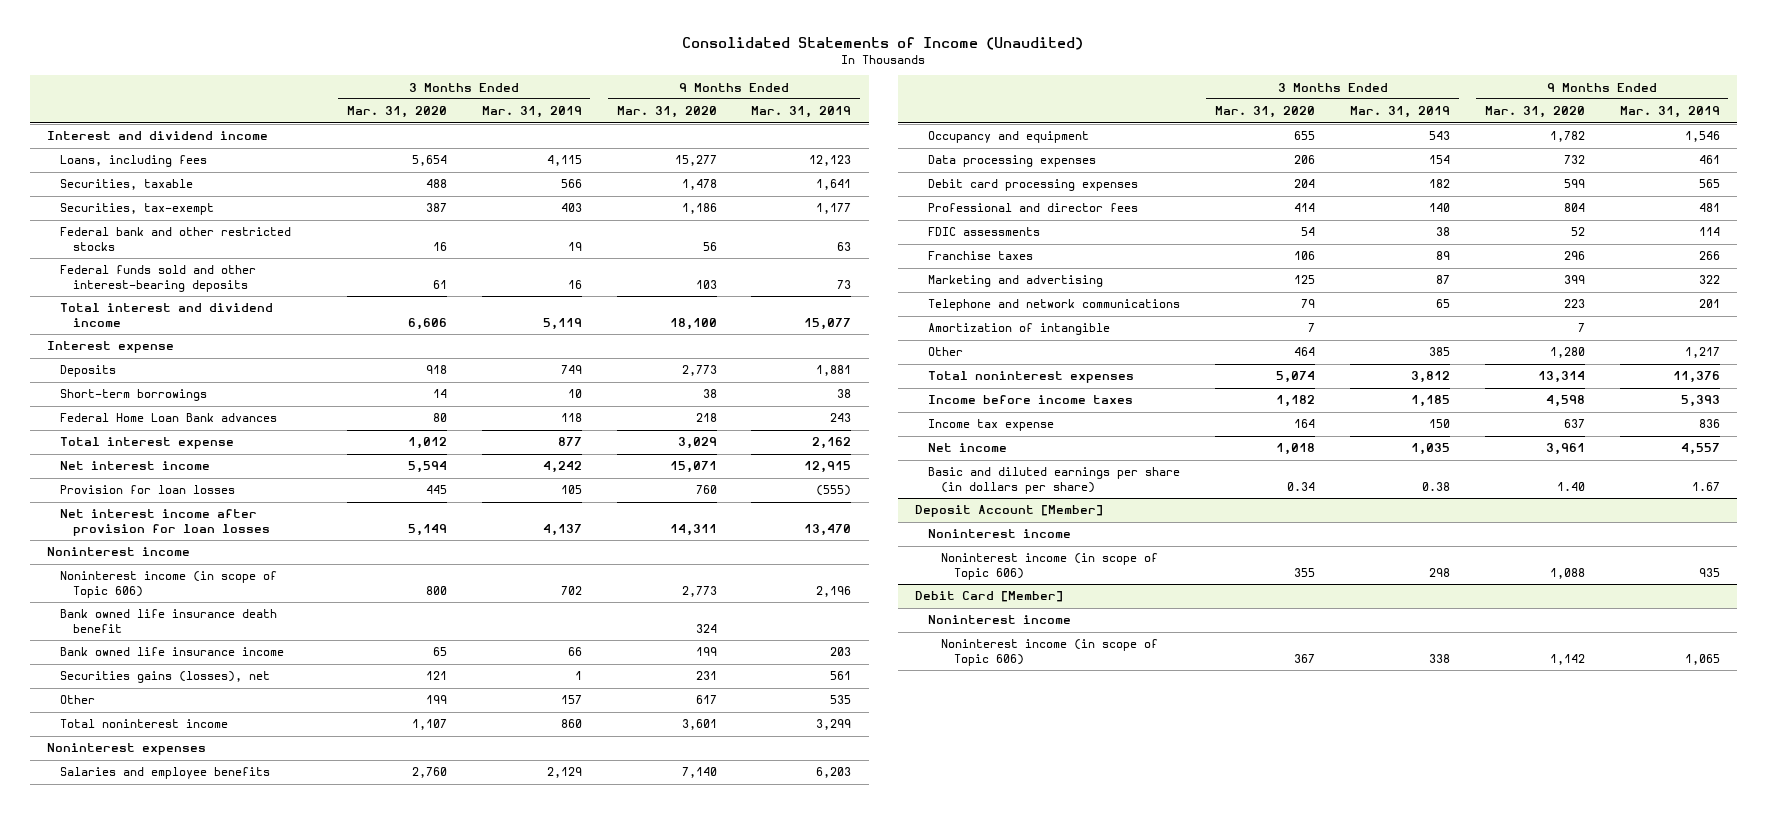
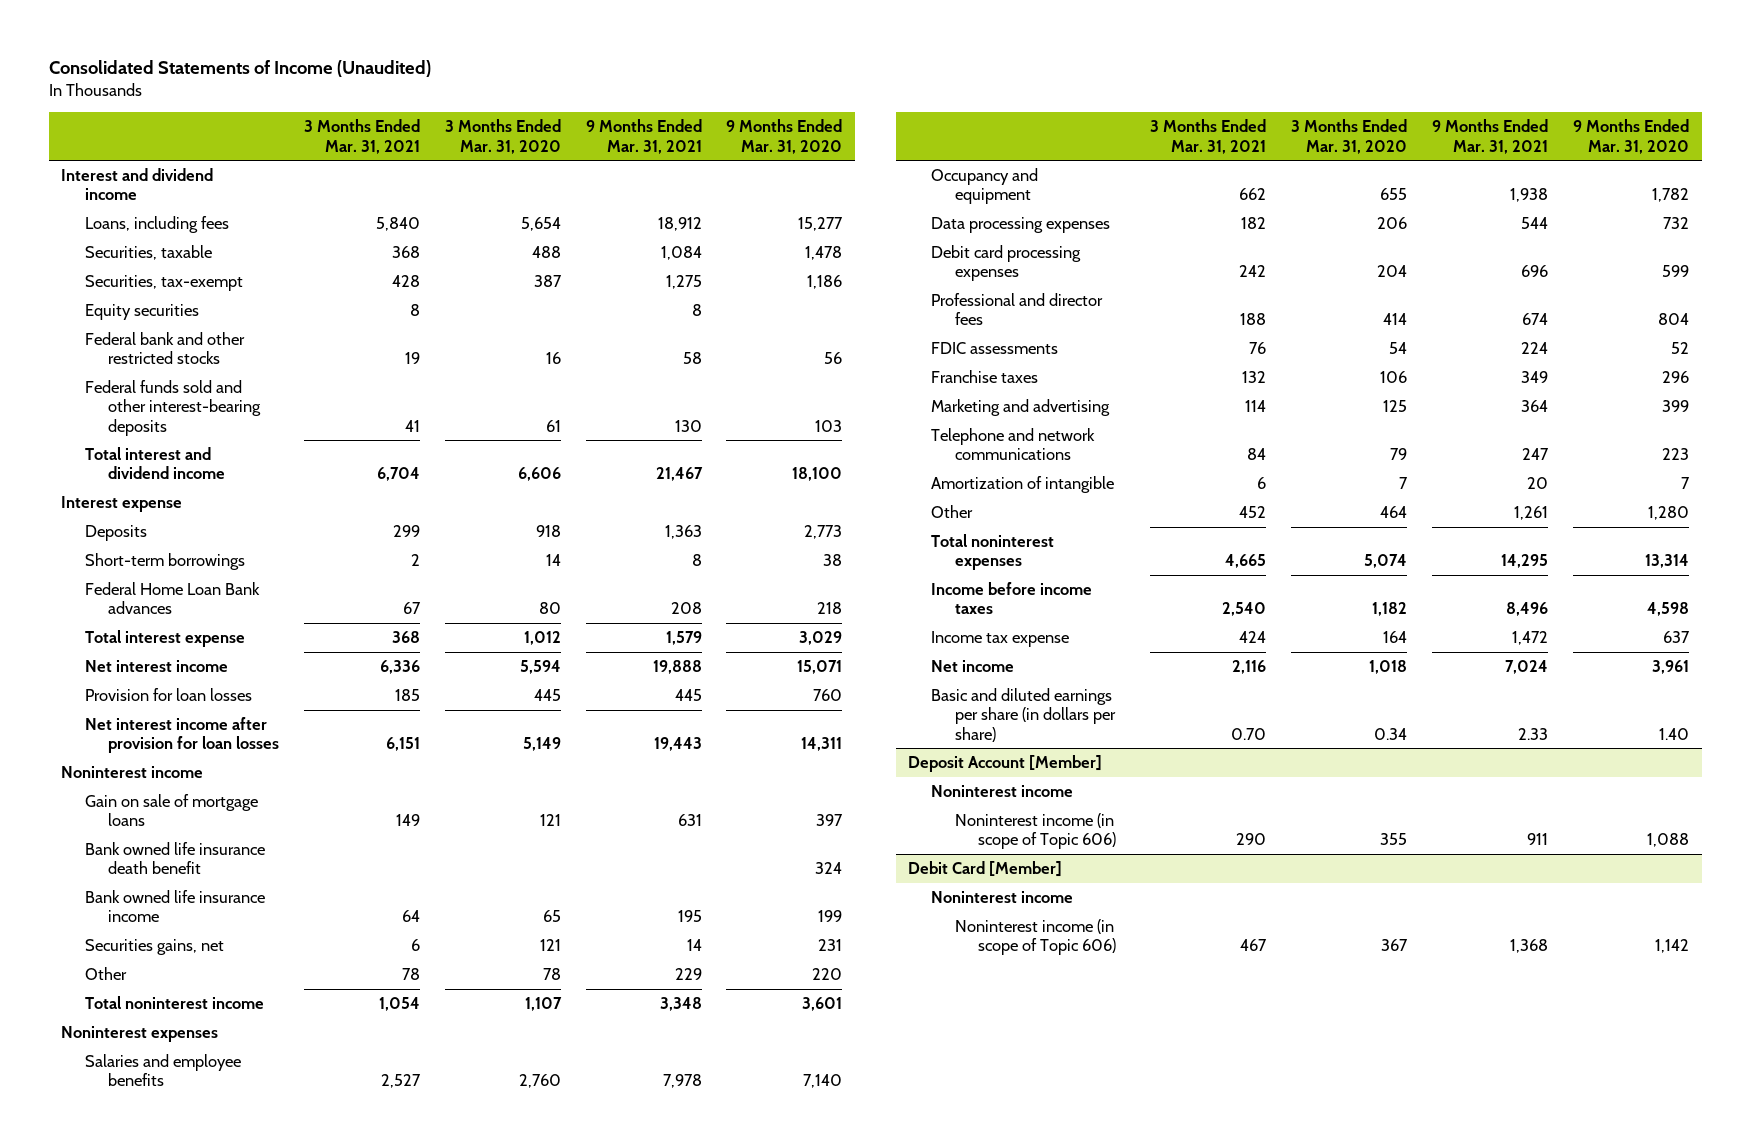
[481,106,582,119] Mar. 31, 2019 -> none
[751,106,852,119] Mar. 31, 2019 -> none
none -> [303,119,420,154] 3 Months Ended Mar. 31, 2021
none -> [585,119,702,154] 9 Months Ended Mar. 31, 2021
none -> [84,304,199,321] Equity securities
[60,571,278,599] Noninterest income (in scope of Topic 606) -> none
none -> [84,794,258,827] Gain on sale of mortgage loans
[60,671,271,684] Securities gains (losses), net -> [84,939,224,956] Securities gains, net
[425,695,447,705] 199 -> [542,968,561,981] 78
[695,695,717,705] 617 -> [812,968,843,981] 220

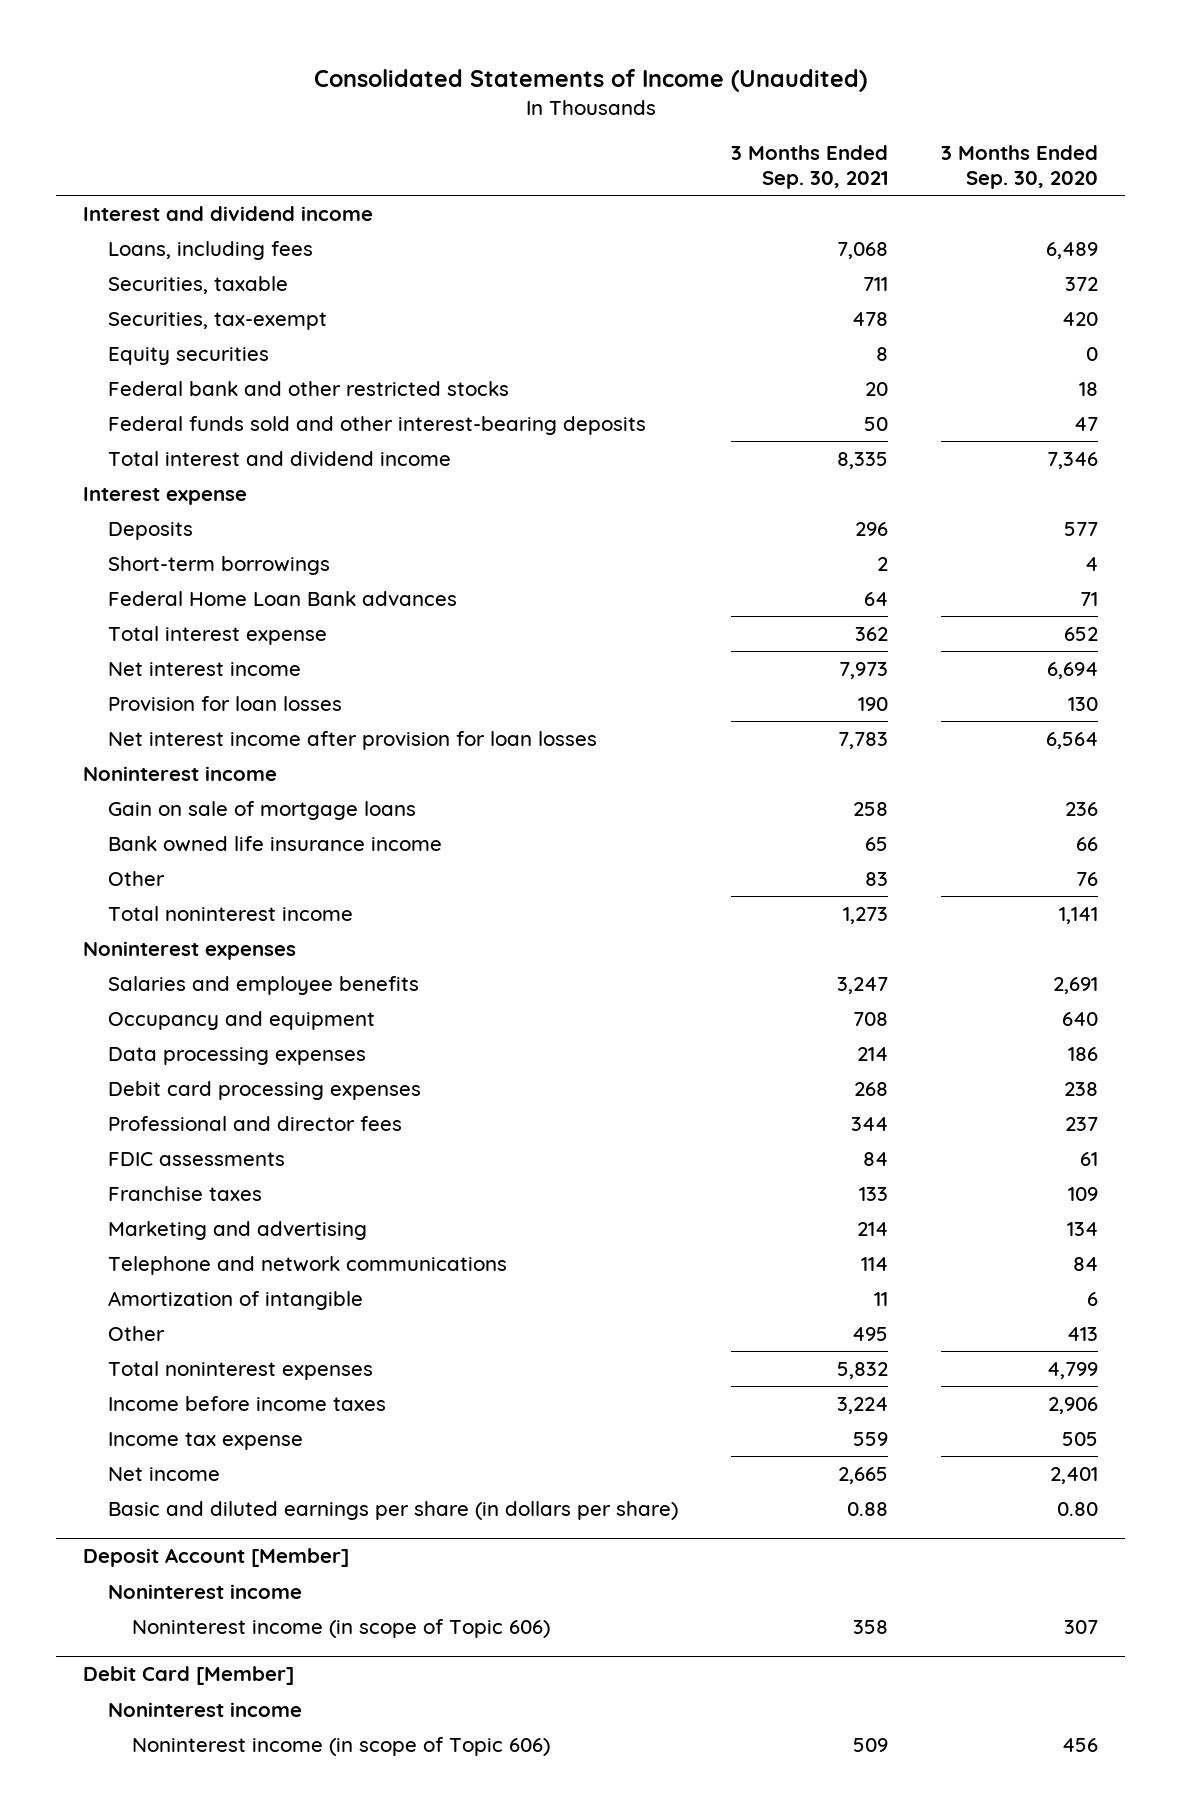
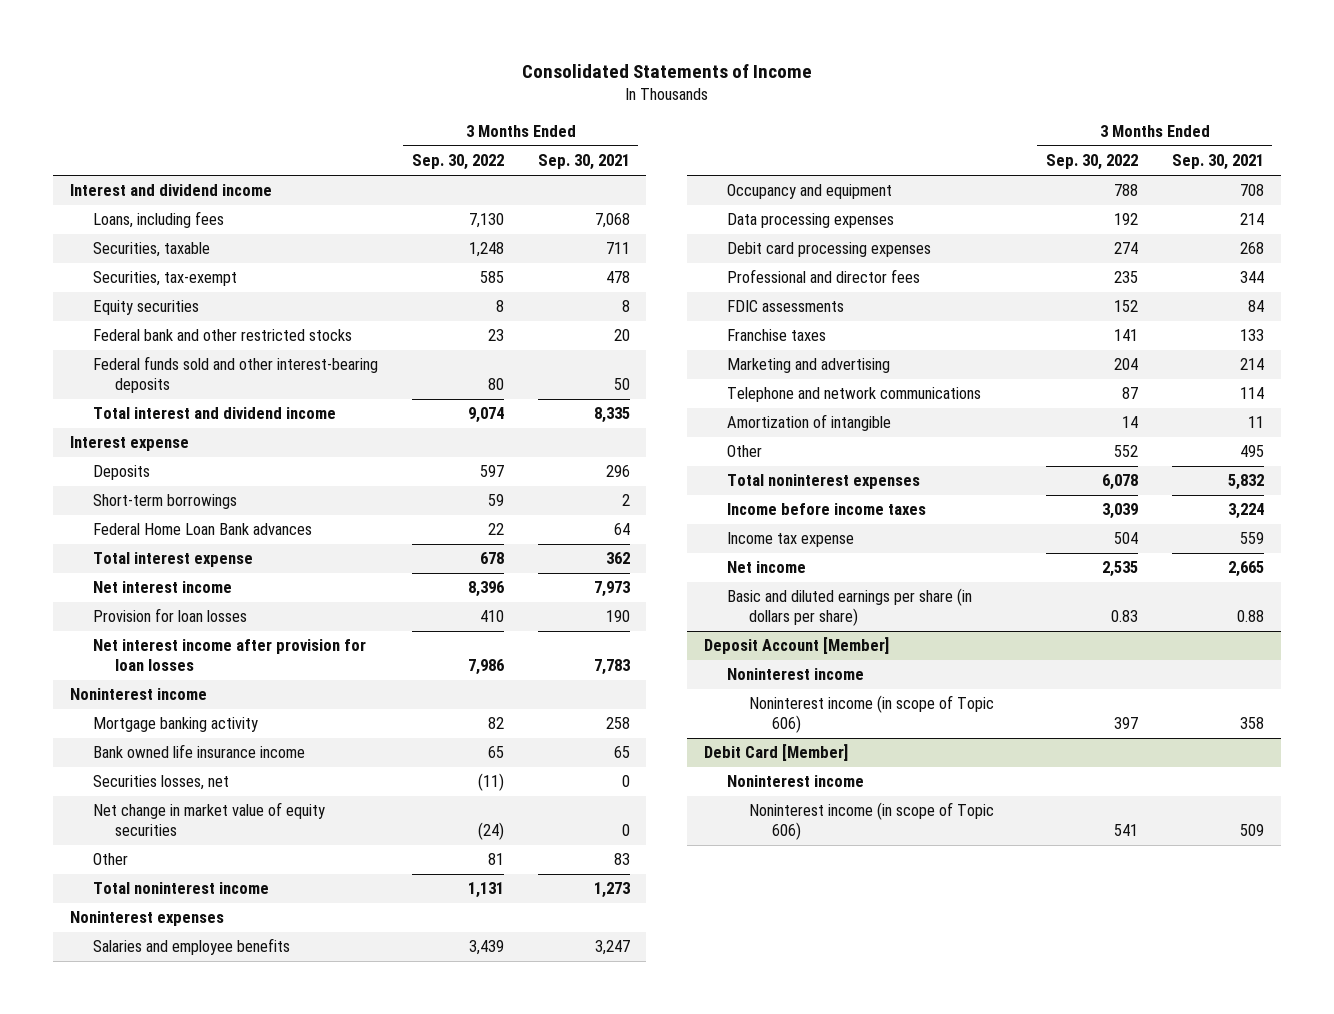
[313,69,867,93] Consolidated Statements of Income (Unaudited) -> [521,64,812,79] Consolidated Statements of Income
[941,144,1099,190] 3 Months Ended Sep. 30, 2020 -> none
none -> [411,154,504,171] Sep. 30, 2022
[107,800,416,820] Gain on sale of mortgage loans -> [92,717,258,733] Mortgage banking activity
none -> [92,775,229,791] Securities losses, net
none -> [92,802,325,836] Net change in market value of equity securities

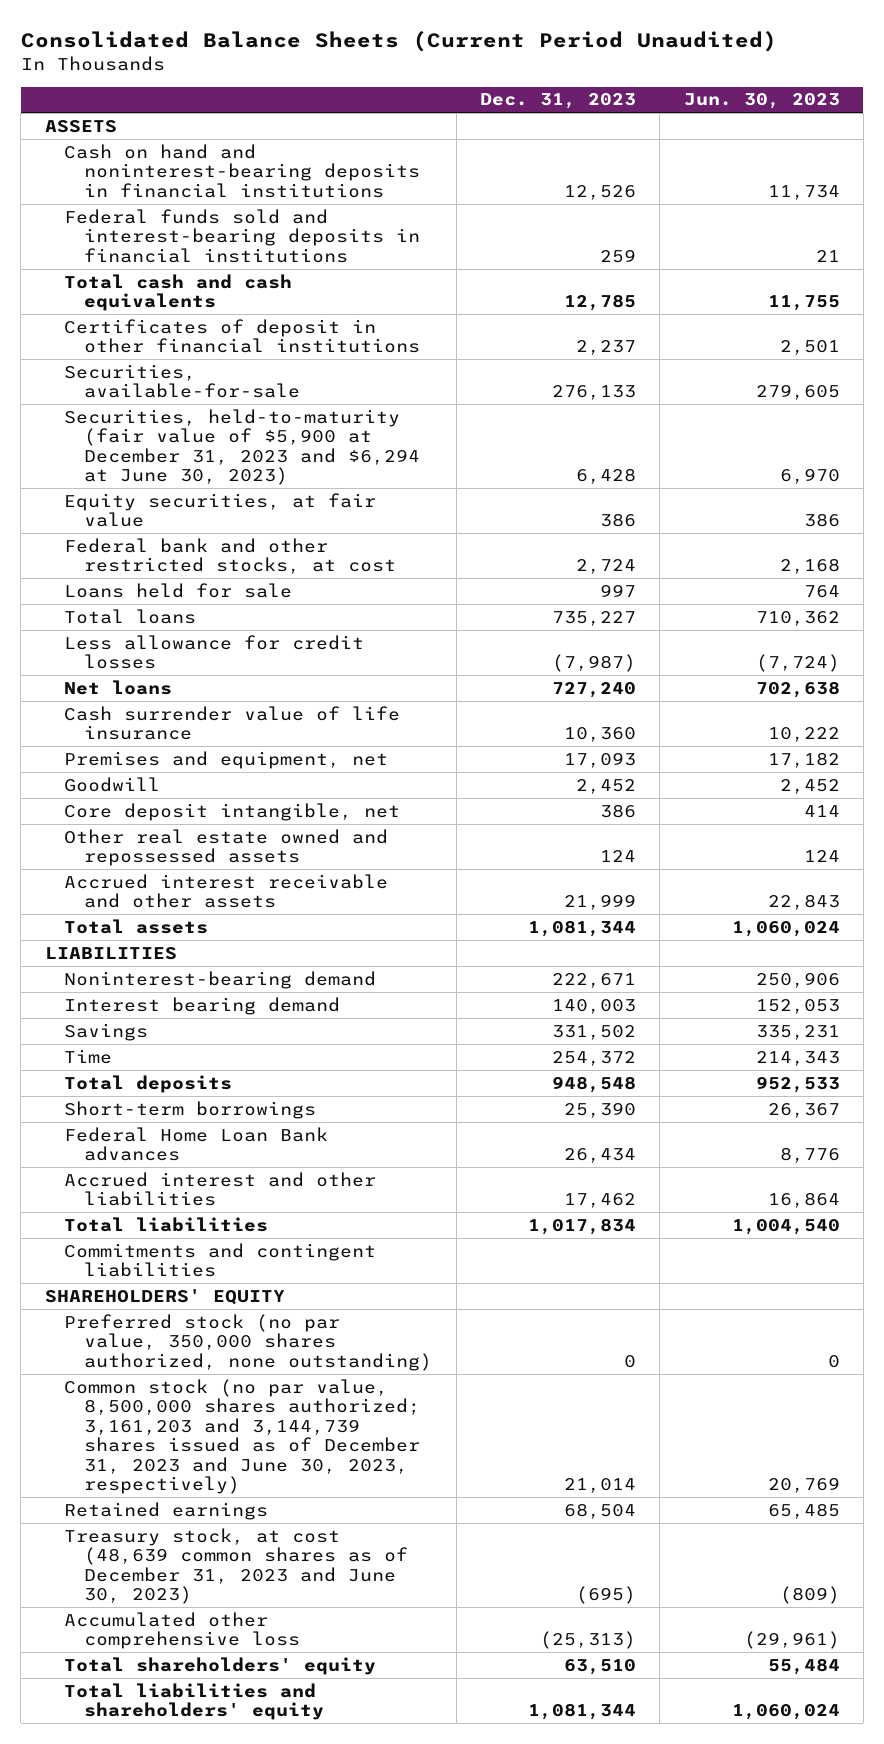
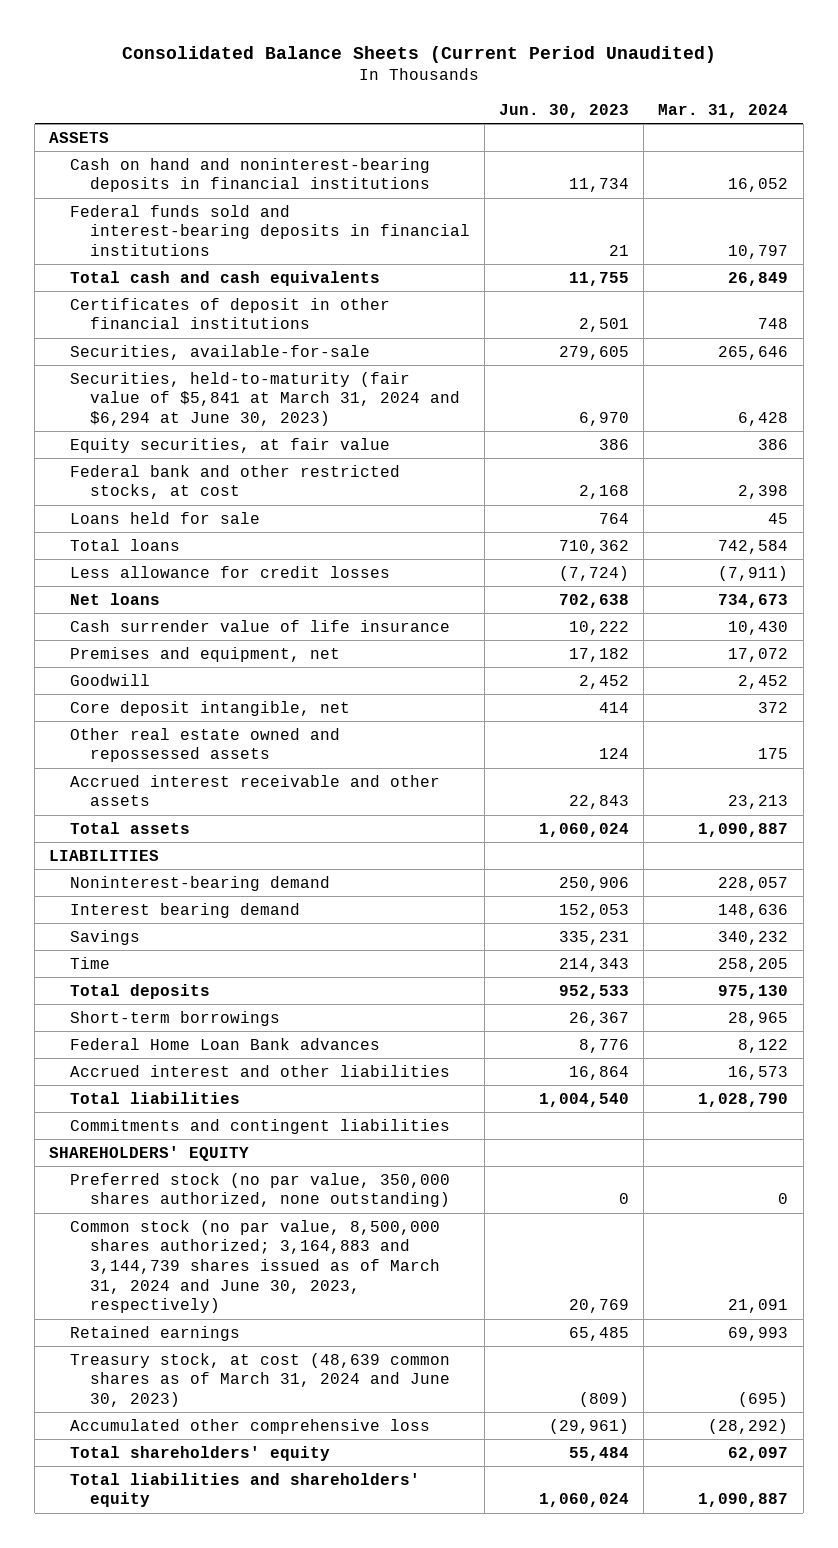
[479,93,636,110] Dec. 31, 2023 -> none
none -> [658,103,789,118] Mar. 31, 2024
[64,408,421,486] Securities, held-to-maturity (fair value of $5,900 at December 31, 2023 and $6,294 at June 30, 2023) -> [69,371,460,426] Securities, held-to-maturity (fair value of $5,841 at March 31, 2024 and $6,294 at June 30, 2023)
[64,1378,421,1494] Common stock (no par value, 8,500,000 shares authorized; 3,161,203 and 3,144,739 shares issued as of December 31, 2023 and June 30, 2023, respectively) -> [69,1219,440,1314] Common stock (no par value, 8,500,000 shares authorized; 3,164,883 and 3,144,739 shares issued as of March 31, 2024 and June 30, 2023, respectively)
[64,1527,409,1605] Treasury stock, at cost (48,639 common shares as of December 31, 2023 and June 30, 2023) -> [69,1352,450,1407] Treasury stock, at cost (48,639 common shares as of March 31, 2024 and June 30, 2023)

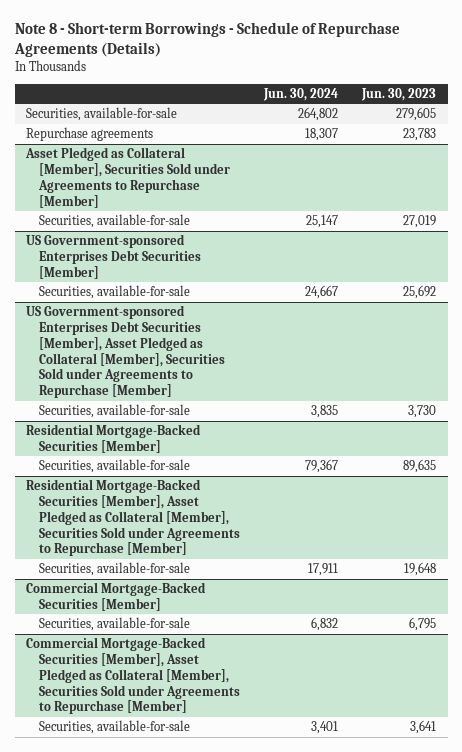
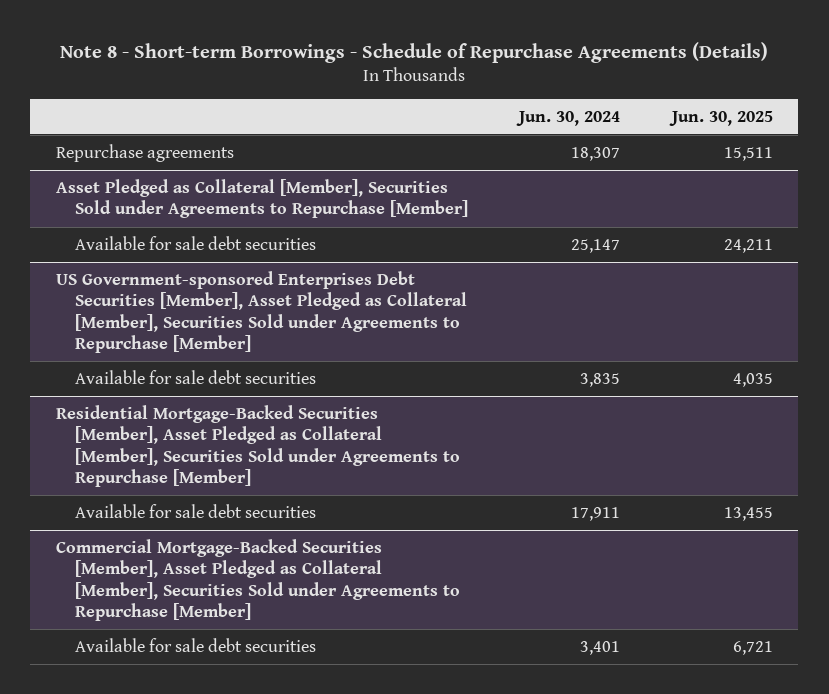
[360,87,436,101] Jun. 30, 2023 -> none
none -> [668,110,773,126] Jun. 30, 2025
[26,107,178,122] Securities, available-for-sale -> none
[26,234,201,279] US Government-sponsored Enterprises Debt Securities [Member] -> none
[38,285,190,300] Securities, available-for-sale -> none
[38,214,190,229] Securities, available-for-sale -> [75,236,317,251] Available for sale debt securities
[26,424,202,453] Residential Mortgage-Backed Securities [Member] -> none
[38,459,190,474] Securities, available-for-sale -> none
[38,404,190,419] Securities, available-for-sale -> [75,370,317,385] Available for sale debt securities
[26,582,207,611] Commercial Mortgage-Backed Securities [Member] -> none
[38,617,190,632] Securities, available-for-sale -> none
[38,562,190,577] Securities, available-for-sale -> [75,504,317,519] Available for sale debt securities
[38,720,190,735] Securities, available-for-sale -> [75,638,317,653] Available for sale debt securities

